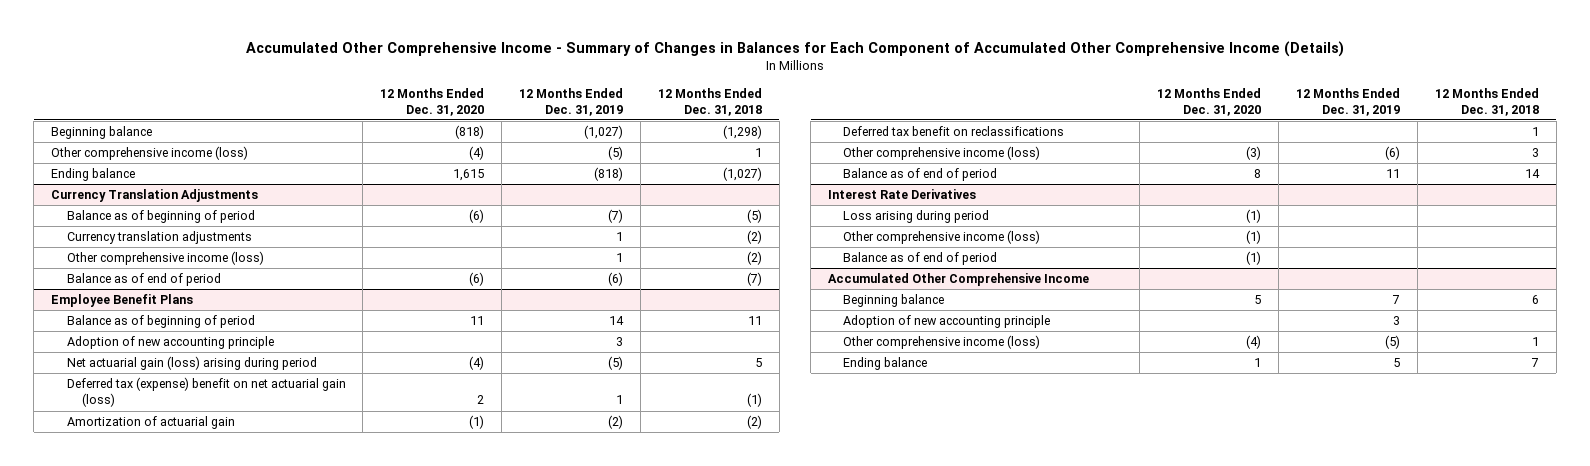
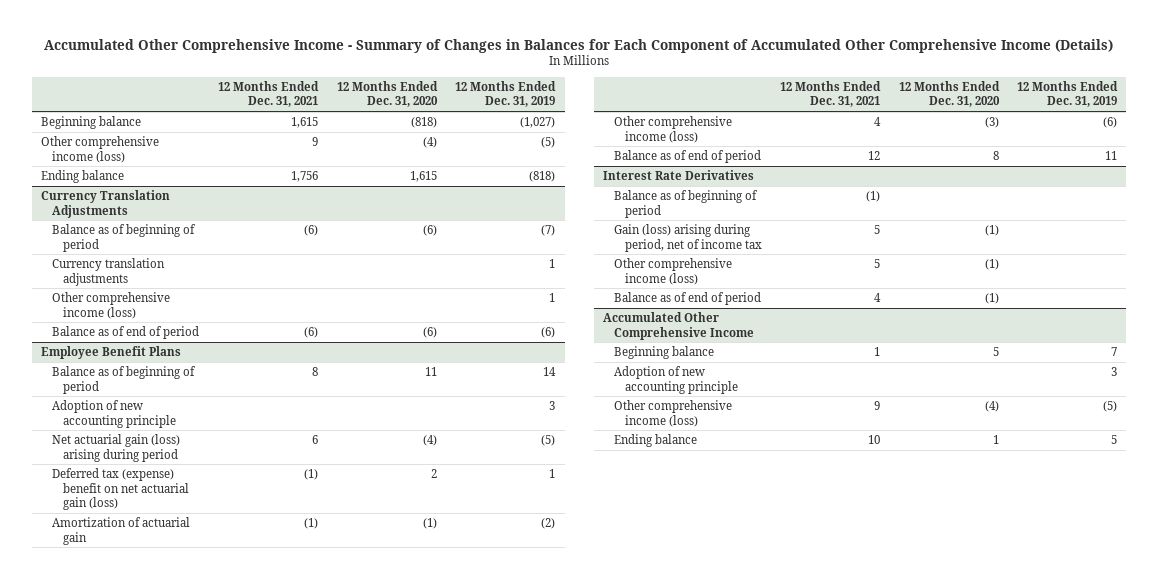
[657,87,762,116] 12 Months Ended Dec. 31, 2018 -> none
none -> [218,80,320,108] 12 Months Ended Dec. 31, 2021
[843,126,1065,137] Deferred tax benefit on reclassifications -> none
none -> [613,189,758,218] Balance as of beginning of period
[843,210,990,224] Loss arising during period -> [613,223,762,252] Gain (loss) arising during period, net of income tax

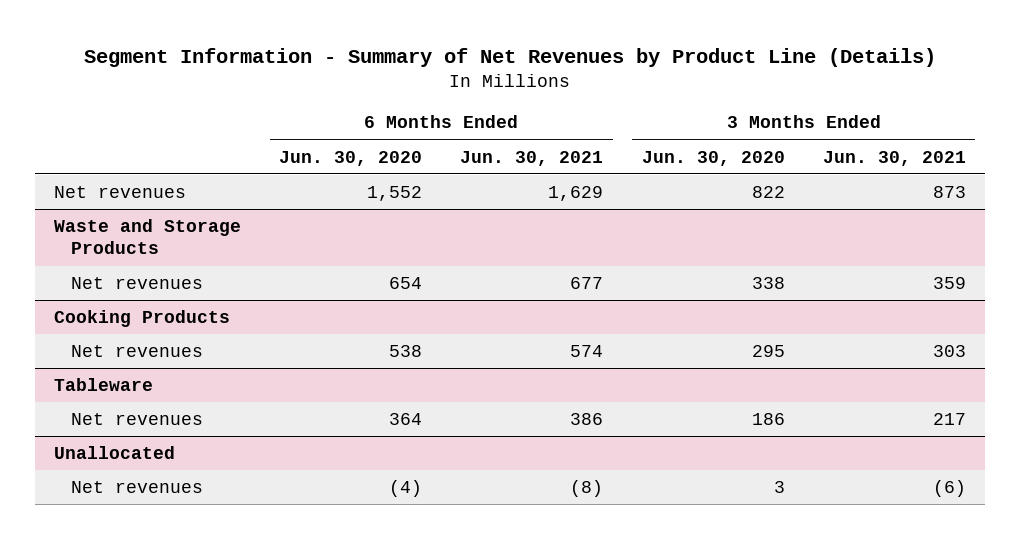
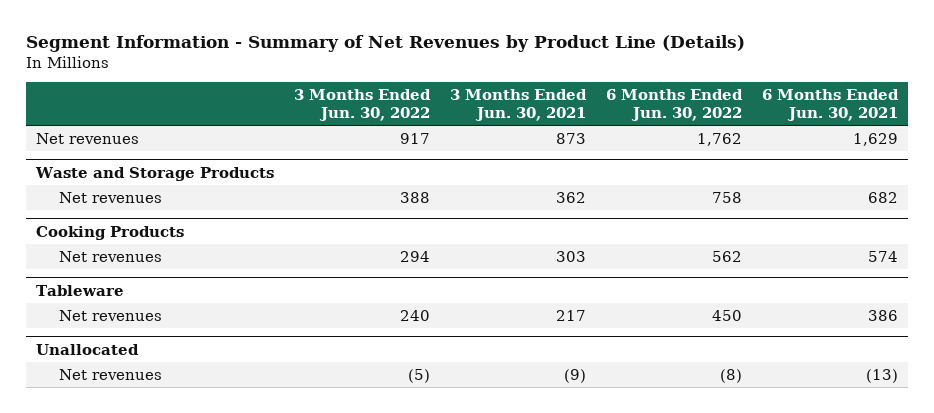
[279,150,423,166] Jun. 30, 2020 -> none
[641,150,785,166] Jun. 30, 2020 -> none
none -> [293,89,431,121] 3 Months Ended Jun. 30, 2022
none -> [605,89,743,121] 6 Months Ended Jun. 30, 2022
[570,277,604,290] 677 -> [867,191,898,203] 682
[932,277,966,290] 359 -> [555,191,586,203] 362
[570,480,604,498] (8) -> [865,368,898,383] (13)
[932,480,966,498] (6) -> [563,368,586,383] (9)

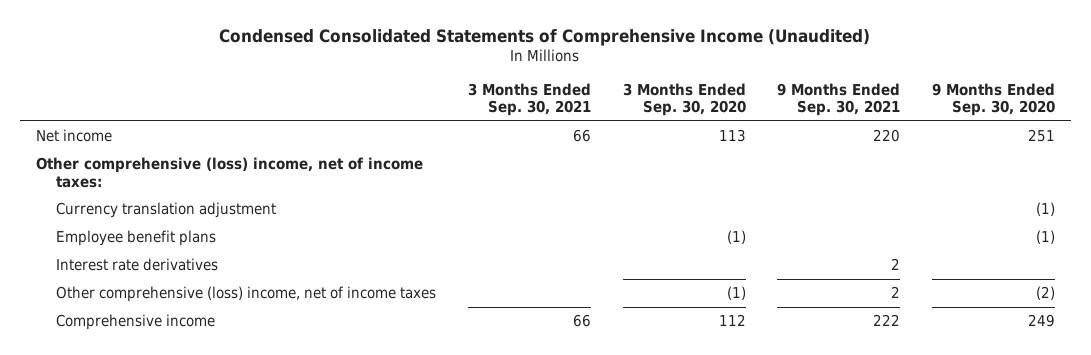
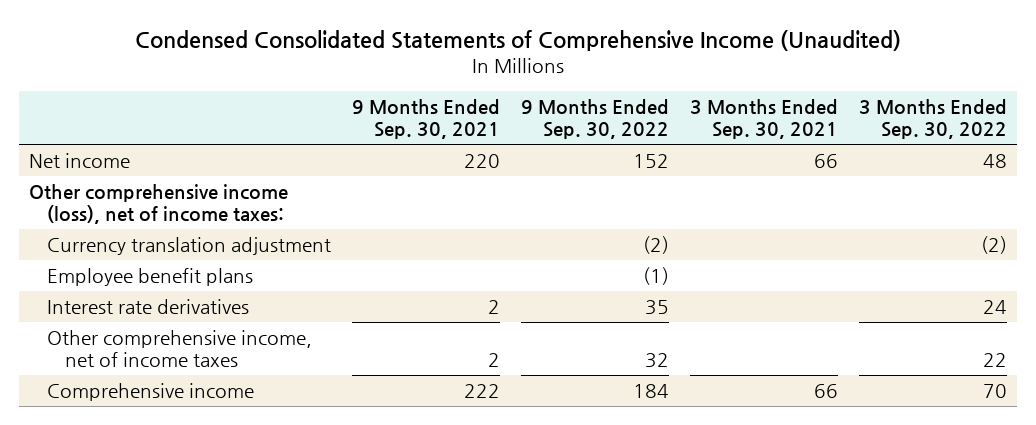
[622,82,746,117] 3 Months Ended Sep. 30, 2020 -> none
[932,82,1056,117] 9 Months Ended Sep. 30, 2020 -> none
none -> [521,98,670,140] 9 Months Ended Sep. 30, 2022
none -> [858,98,1007,140] 3 Months Ended Sep. 30, 2022
[35,157,423,188] Other comprehensive (loss) income, net of income taxes: -> [29,183,289,225] Other comprehensive income (loss), net of income taxes:
[56,286,437,303] Other comprehensive (loss) income, net of income taxes -> [47,329,313,368] Other comprehensive income, net of income taxes

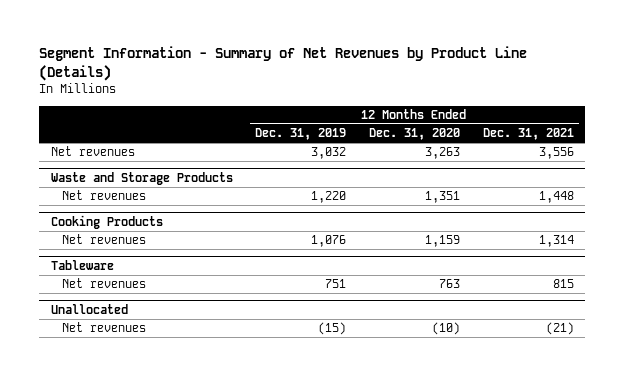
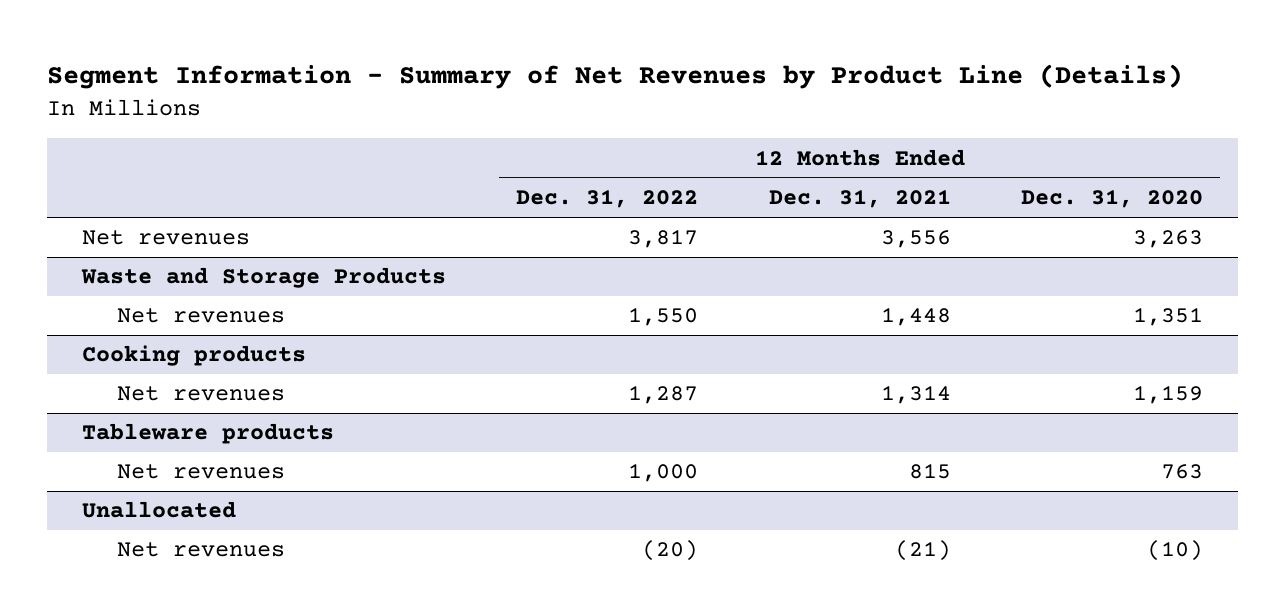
[255,128,347,141] Dec. 31, 2019 -> none
none -> [516,189,699,209] Dec. 31, 2022
[50,214,163,229] Cooking Products -> [82,345,307,367] Cooking products
[50,259,114,270] Tableware -> [82,423,335,445] Tableware products

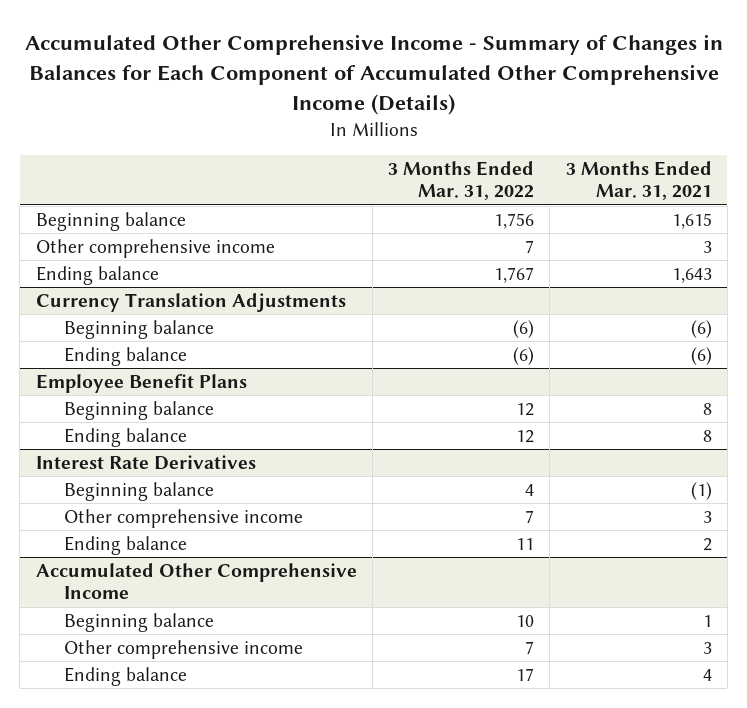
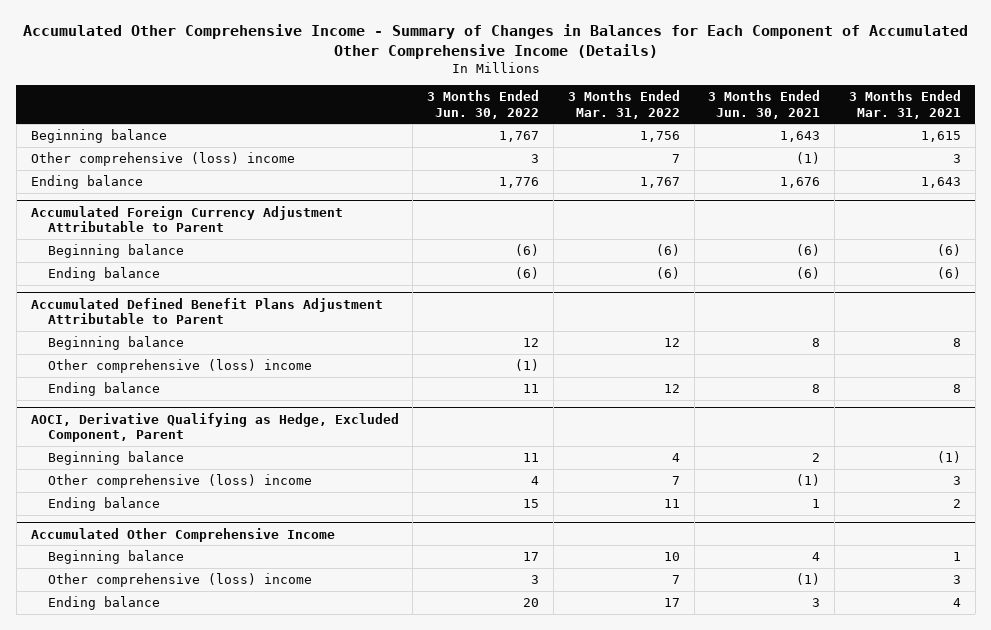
none -> [427,90,540,119] 3 Months Ended Jun. 30, 2022
none -> [708,90,821,119] 3 Months Ended Jun. 30, 2021
[35,238,275,258] Other comprehensive income -> [30,151,295,166] Other comprehensive (loss) income
[35,292,346,312] Currency Translation Adjustments -> [30,205,343,233] Accumulated Foreign Currency Adjustment Attributable to Parent
[35,373,247,393] Employee Benefit Plans -> [30,297,383,325] Accumulated Defined Benefit Plans Adjustment Attributable to Parent
none -> [48,358,313,373] Other comprehensive (loss) income
[35,454,256,470] Interest Rate Derivatives -> [30,412,399,443] AOCI, Derivative Qualifying as Hedge, Excluded Component, Parent
[63,508,303,528] Other comprehensive income -> [48,473,313,488] Other comprehensive (loss) income
[63,639,303,659] Other comprehensive income -> [48,572,313,587] Other comprehensive (loss) income

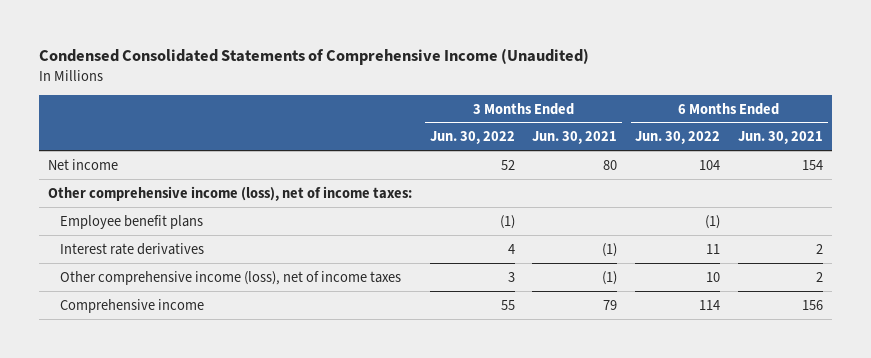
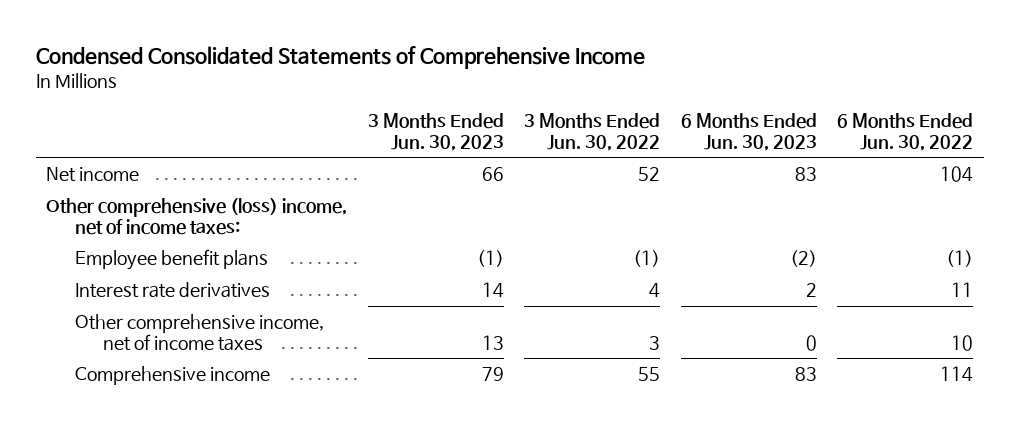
[38,48,589,66] Condensed Consolidated Statements of Comprehensive Income (Unaudited) -> [36,46,646,70] Condensed Consolidated Statements of Comprehensive Income
[532,131,618,145] Jun. 30, 2021 -> none
[738,131,824,145] Jun. 30, 2021 -> none
none -> [367,113,504,151] 3 Months Ended Jun. 30, 2023
none -> [680,113,817,151] 6 Months Ended Jun. 30, 2023
[47,185,412,201] Other comprehensive income (loss), net of income taxes: -> [46,198,348,235] Other comprehensive (loss) income, net of income taxes:
[60,270,402,285] Other comprehensive income (loss), net of income taxes -> [74,314,324,351] Other comprehensive income, net of income taxes

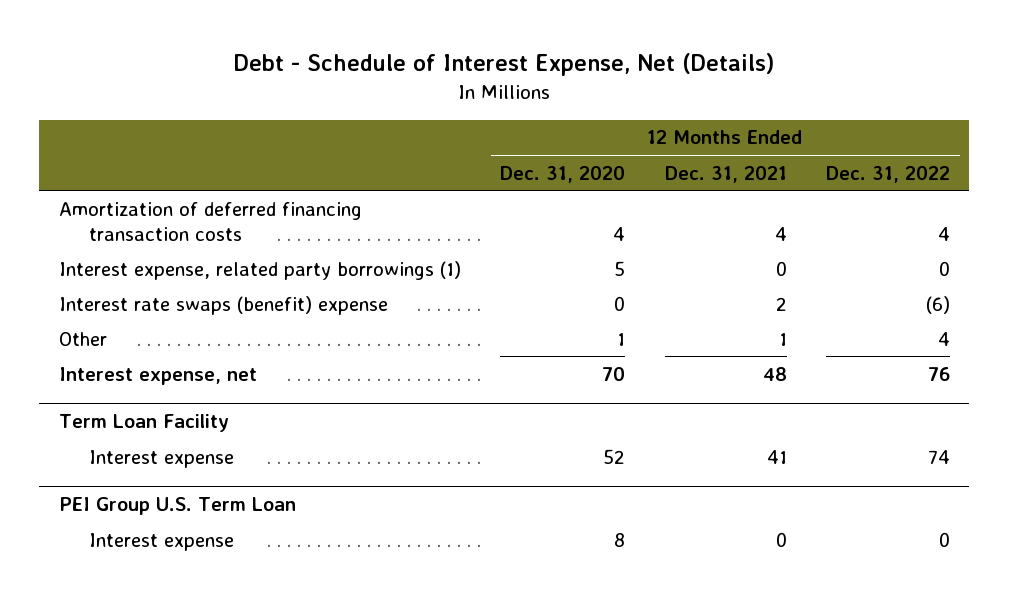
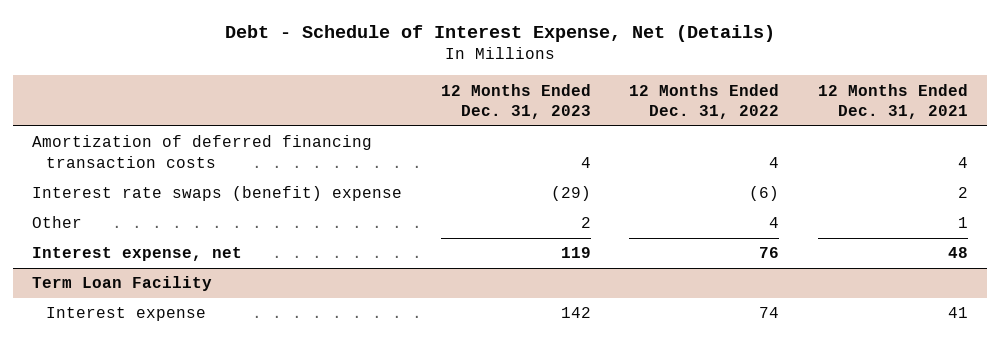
[500,165,626,183] Dec. 31, 2020 -> none
none -> [440,83,591,119] 12 Months Ended Dec. 31, 2023
[59,260,462,280] Interest expense, related party borrowings (1) -> none
[59,497,297,516] PEI Group U.S. Term Loan -> none
[89,532,235,551] Interest expense -> none

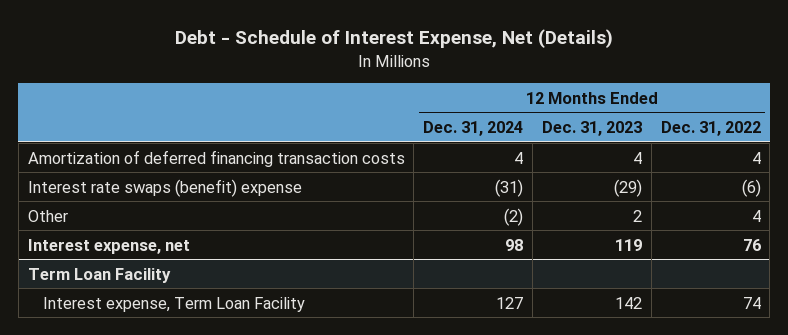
[817,83,968,119] 12 Months Ended Dec. 31, 2021 -> none
none -> [423,120,524,136] Dec. 31, 2024
[45,307,206,322] Interest expense -> [42,296,305,312] Interest expense, Term Loan Facility

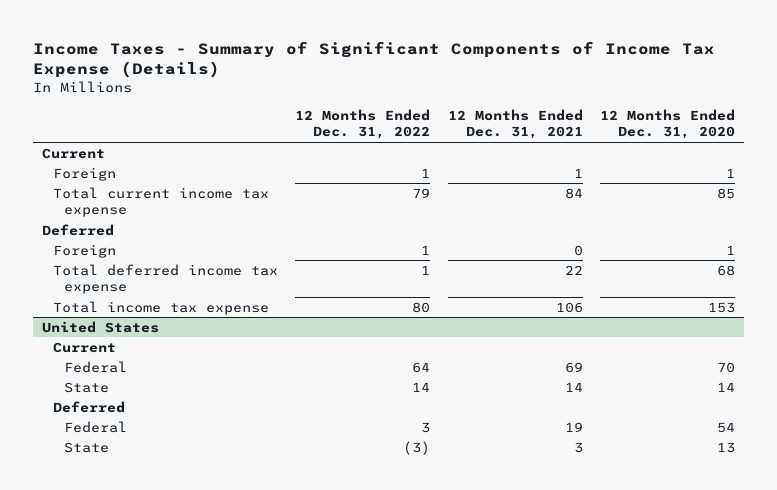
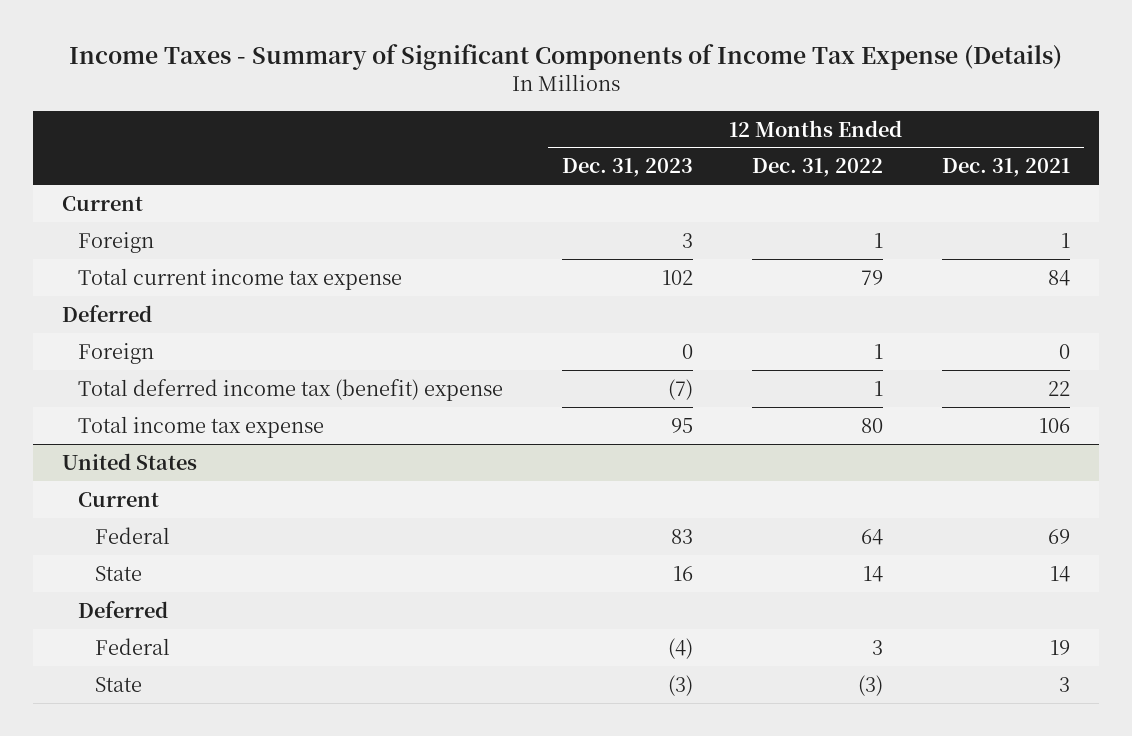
[599,109,735,140] 12 Months Ended Dec. 31, 2020 -> none
none -> [562,158,694,178] Dec. 31, 2023
[53,263,279,294] Total deferred income tax expense -> [78,378,504,401] Total deferred income tax (benefit) expense

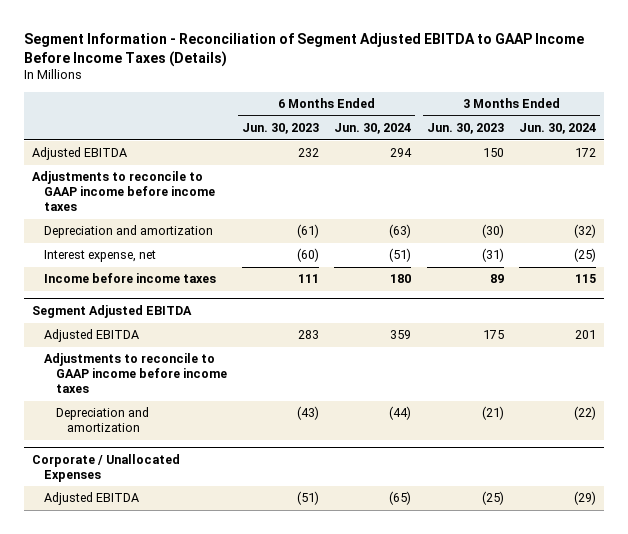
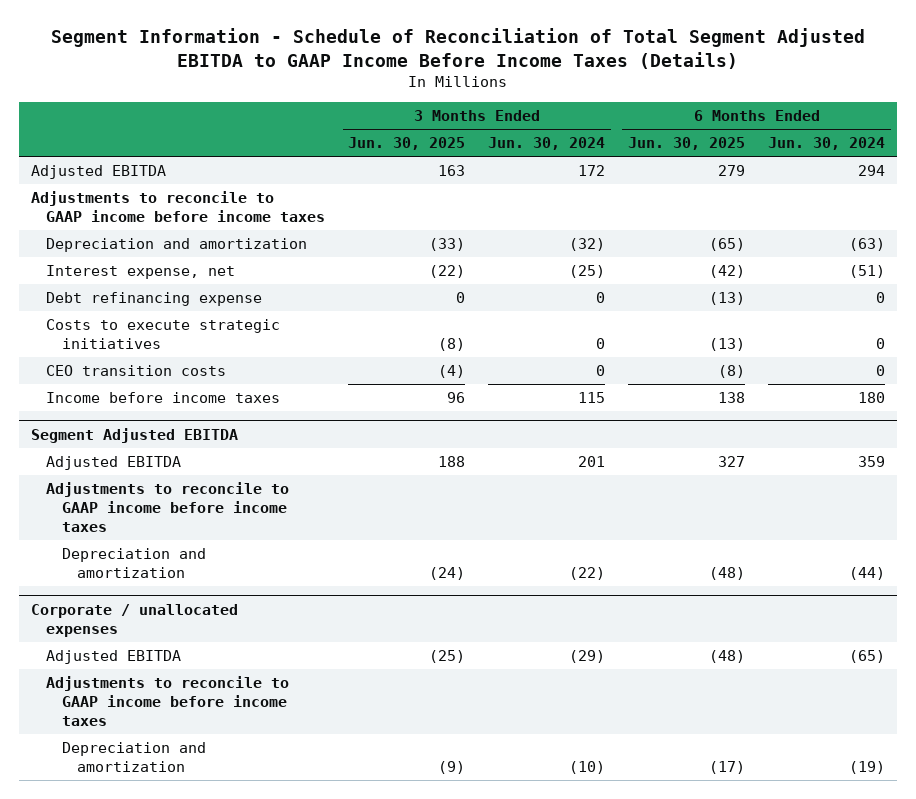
[24,32,585,67] Segment Information - Reconciliation of Segment Adjusted EBITDA to GAAP Income Before Income Taxes (Details) -> [51,28,866,69] Segment Information - Schedule of Reconciliation of Total Segment Adjusted EBITDA to GAAP Income Before Income Taxes (Details)
[241,123,319,135] Jun. 30, 2023 -> none
[426,123,504,135] Jun. 30, 2023 -> none
none -> [348,137,466,151] Jun. 30, 2025
none -> [628,137,746,151] Jun. 30, 2025
none -> [46,292,263,307] Debt refinancing expense
none -> [46,319,281,350] Costs to execute strategic initiatives
none -> [46,365,227,377] CEO transition costs
[32,453,181,482] Corporate / Unallocated Expenses -> [30,603,238,637] Corporate / unallocated expenses
none -> [46,676,290,727] Adjustments to reconcile to GAAP income before income taxes
none -> [61,742,206,773] Depreciation and amortization

